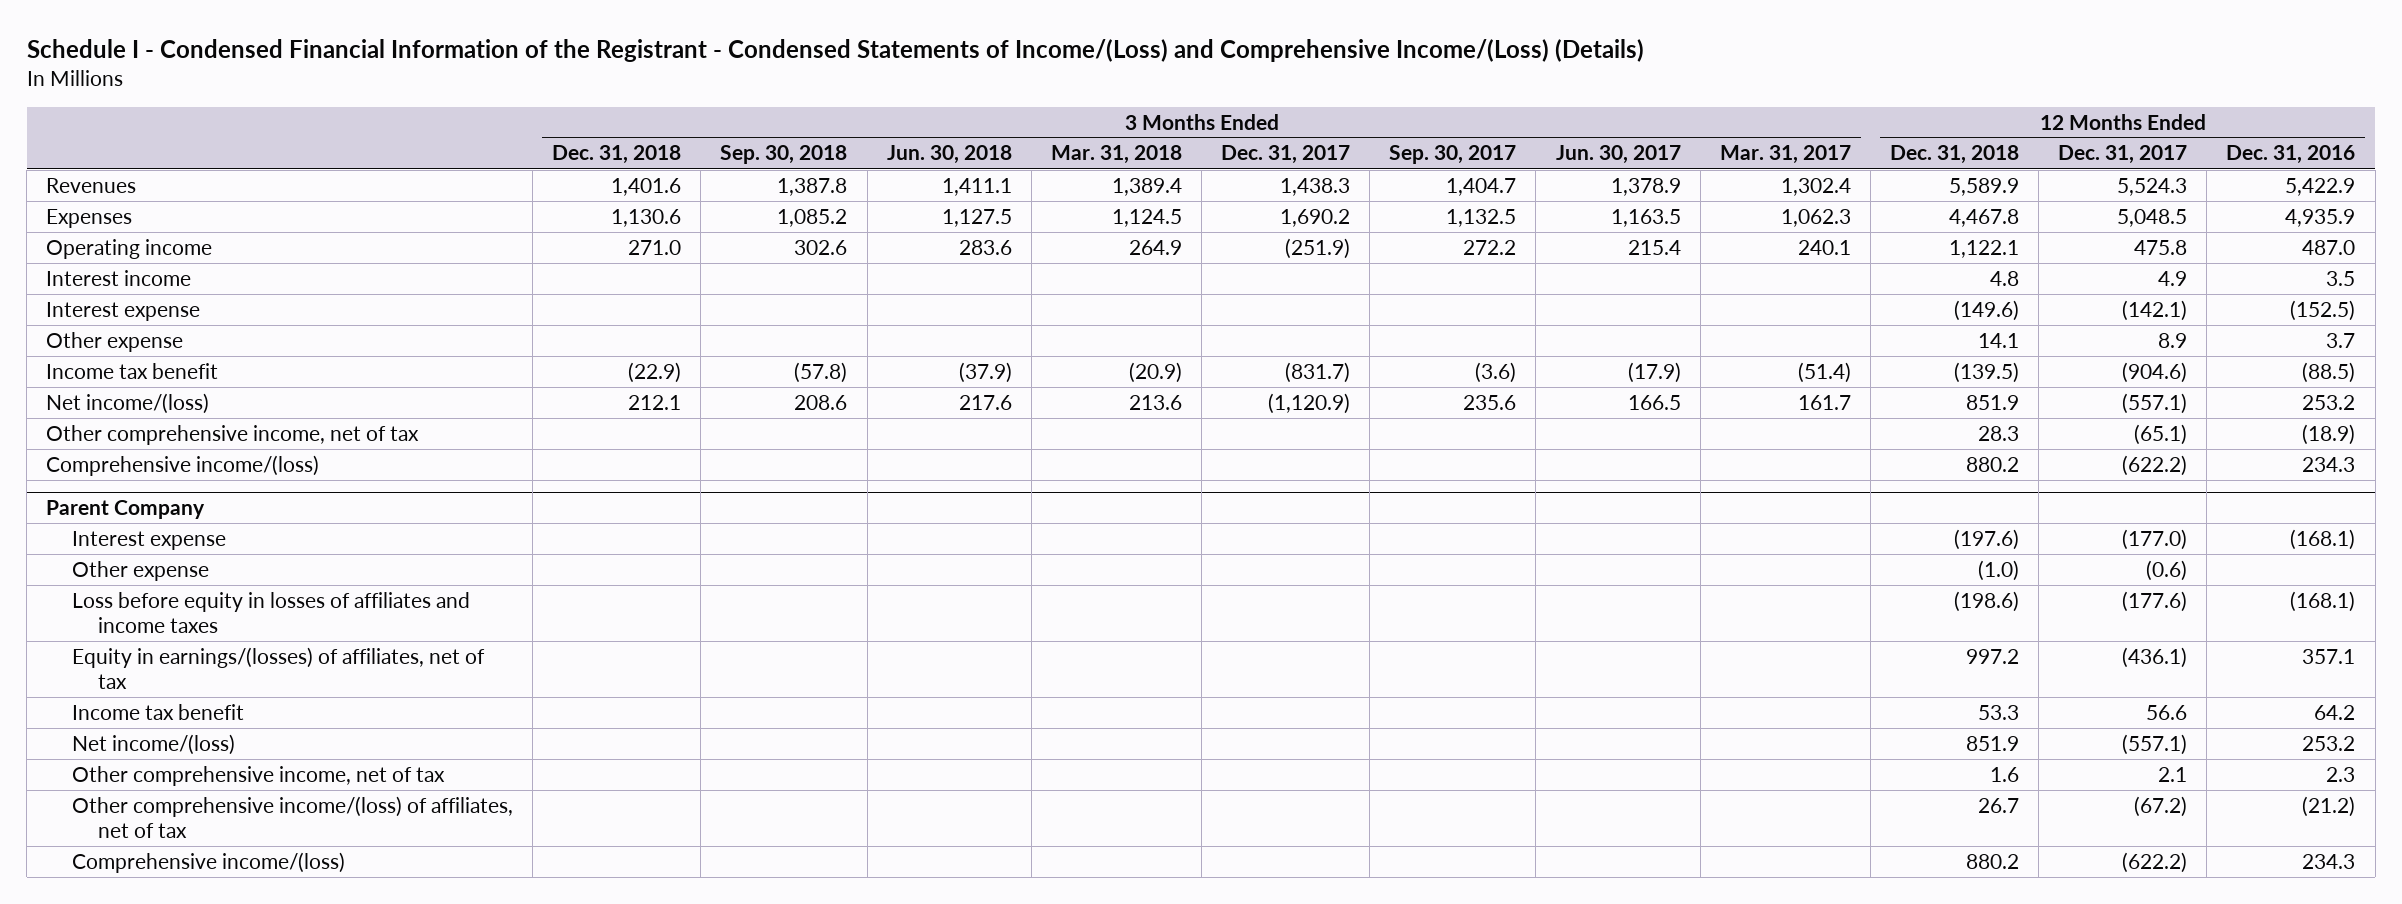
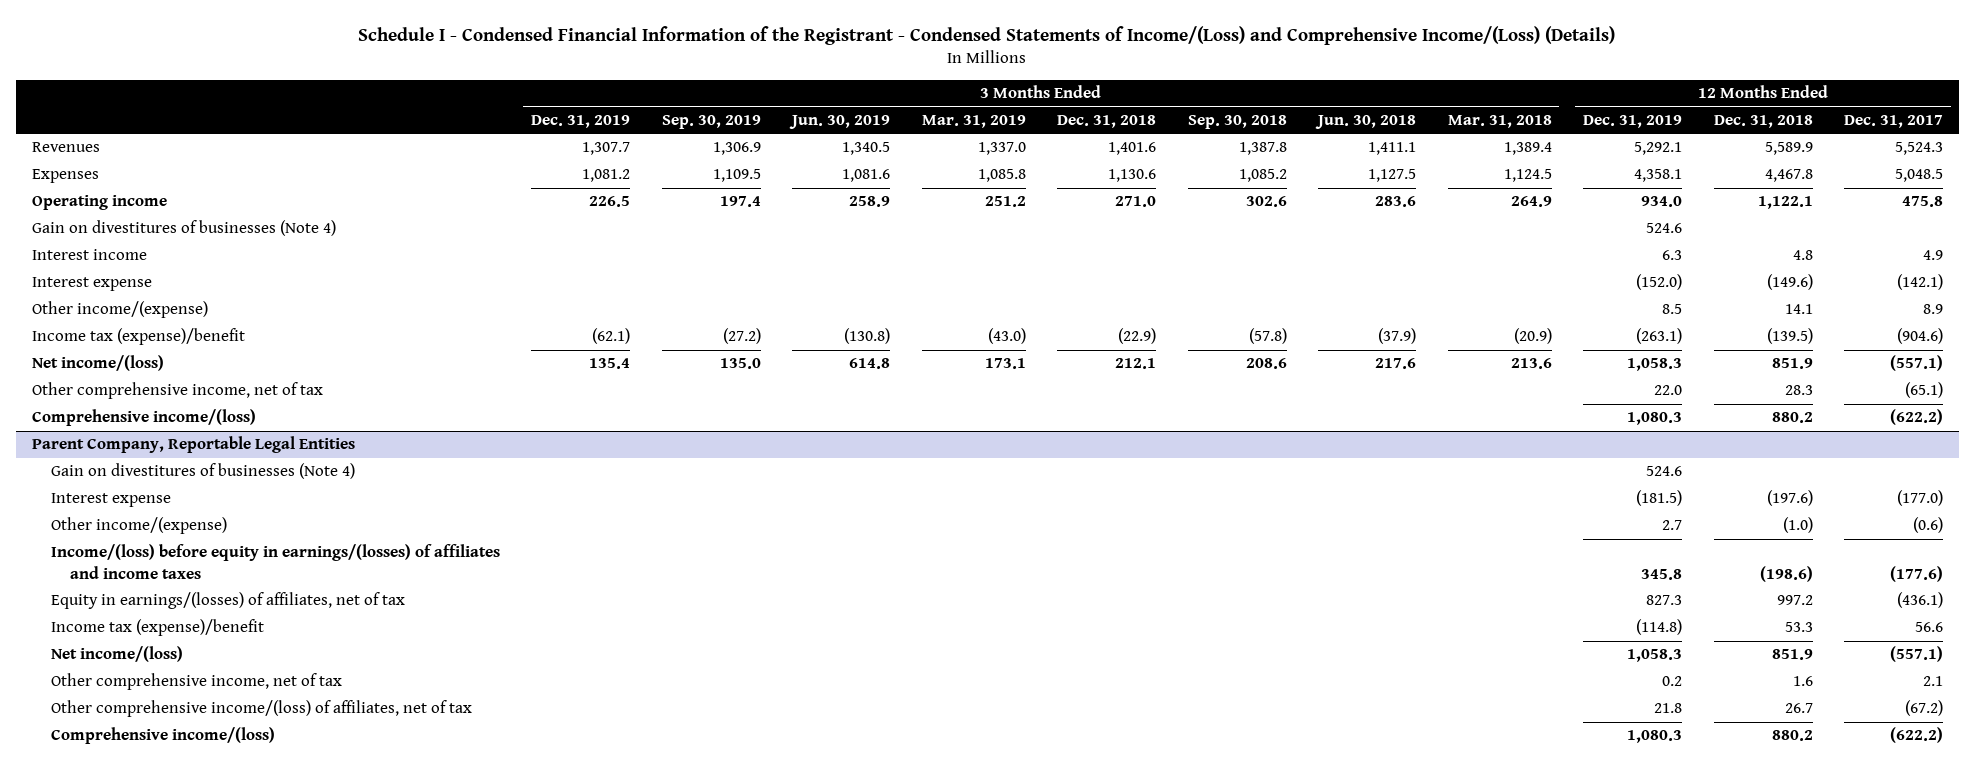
[1221,145,1351,165] Dec. 31, 2017 -> none
[1389,145,1517,165] Sep. 30, 2017 -> none
[1555,145,1681,165] Jun. 30, 2017 -> none
[1719,145,1851,165] Mar. 31, 2017 -> none
[2226,145,2356,165] Dec. 31, 2016 -> none
none -> [531,115,631,129] Dec. 31, 2019
none -> [661,115,761,130] Sep. 30, 2019
none -> [789,115,891,130] Jun. 30, 2019
none -> [921,115,1026,129] Mar. 31, 2019
none -> [1583,115,1683,129] Dec. 31, 2019
none -> [31,220,336,237] Gain on divestitures of businesses (Note 4)
[46,331,184,352] Other expense -> [31,301,208,319] Other income/(expense)
[46,362,219,379] Income tax benefit -> [31,328,245,346] Income tax (expense)/benefit
[46,500,206,520] Parent Company -> none
none -> [31,436,355,454] Parent Company, Reportable Legal Entities
none -> [50,463,355,480] Gain on divestitures of businesses (Note 4)
[72,560,210,581] Other expense -> [50,517,227,535] Other income/(expense)
[72,591,471,633] Loss before equity in losses of affiliates and income taxes -> [50,544,500,579] Income/(loss) before equity in earnings/(losses) of affiliates and income taxes
[72,703,245,720] Income tax benefit -> [50,619,264,637] Income tax (expense)/benefit

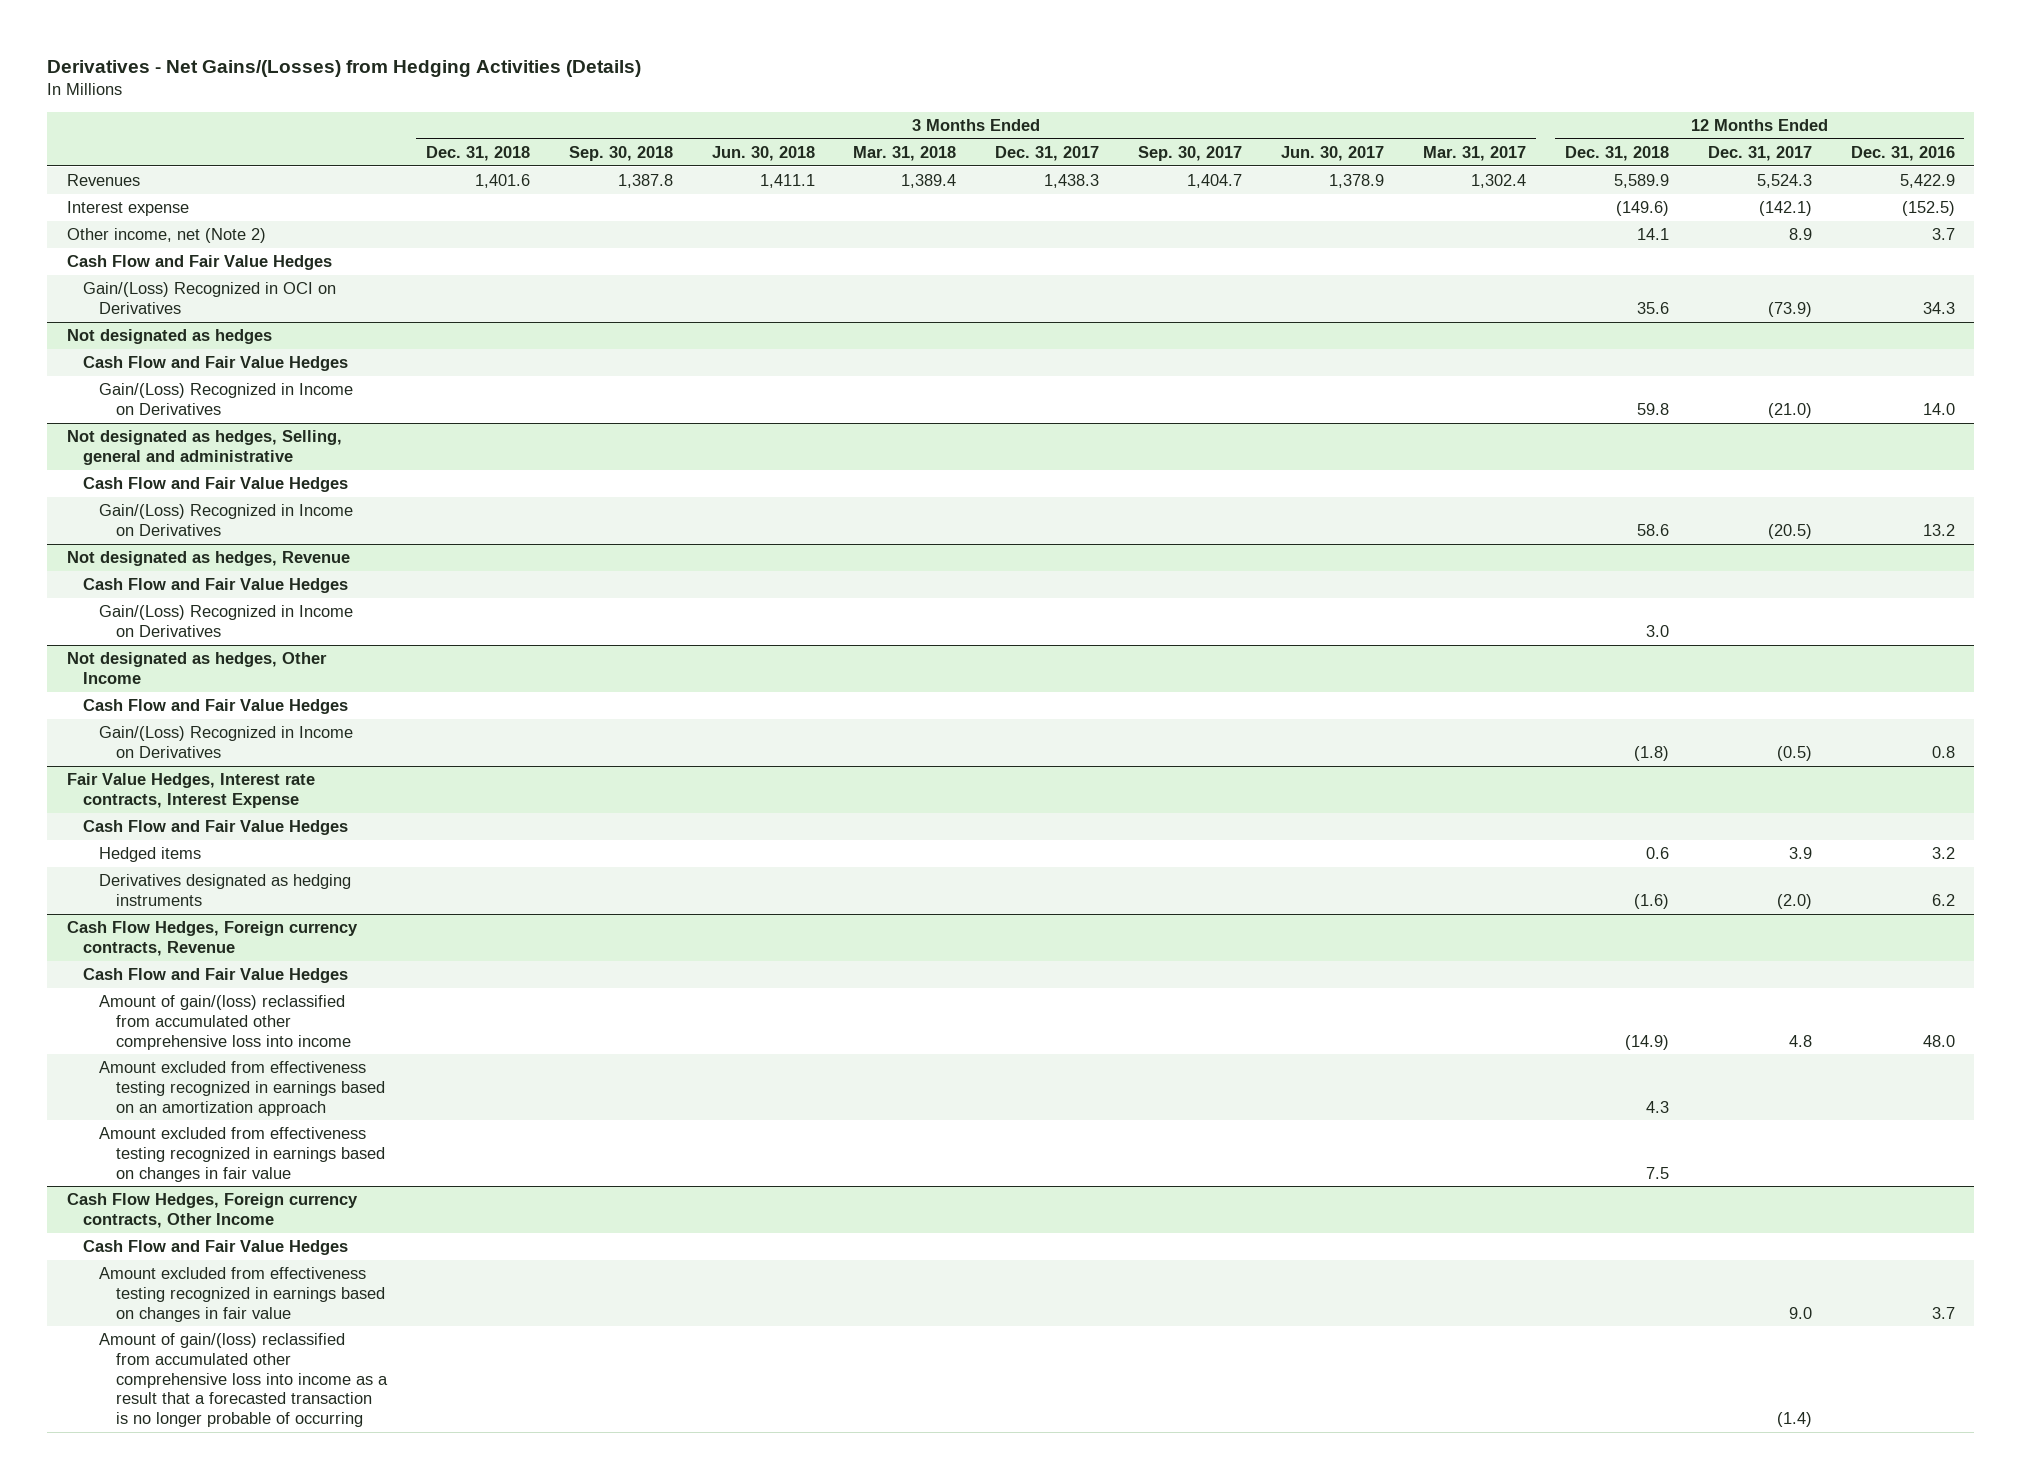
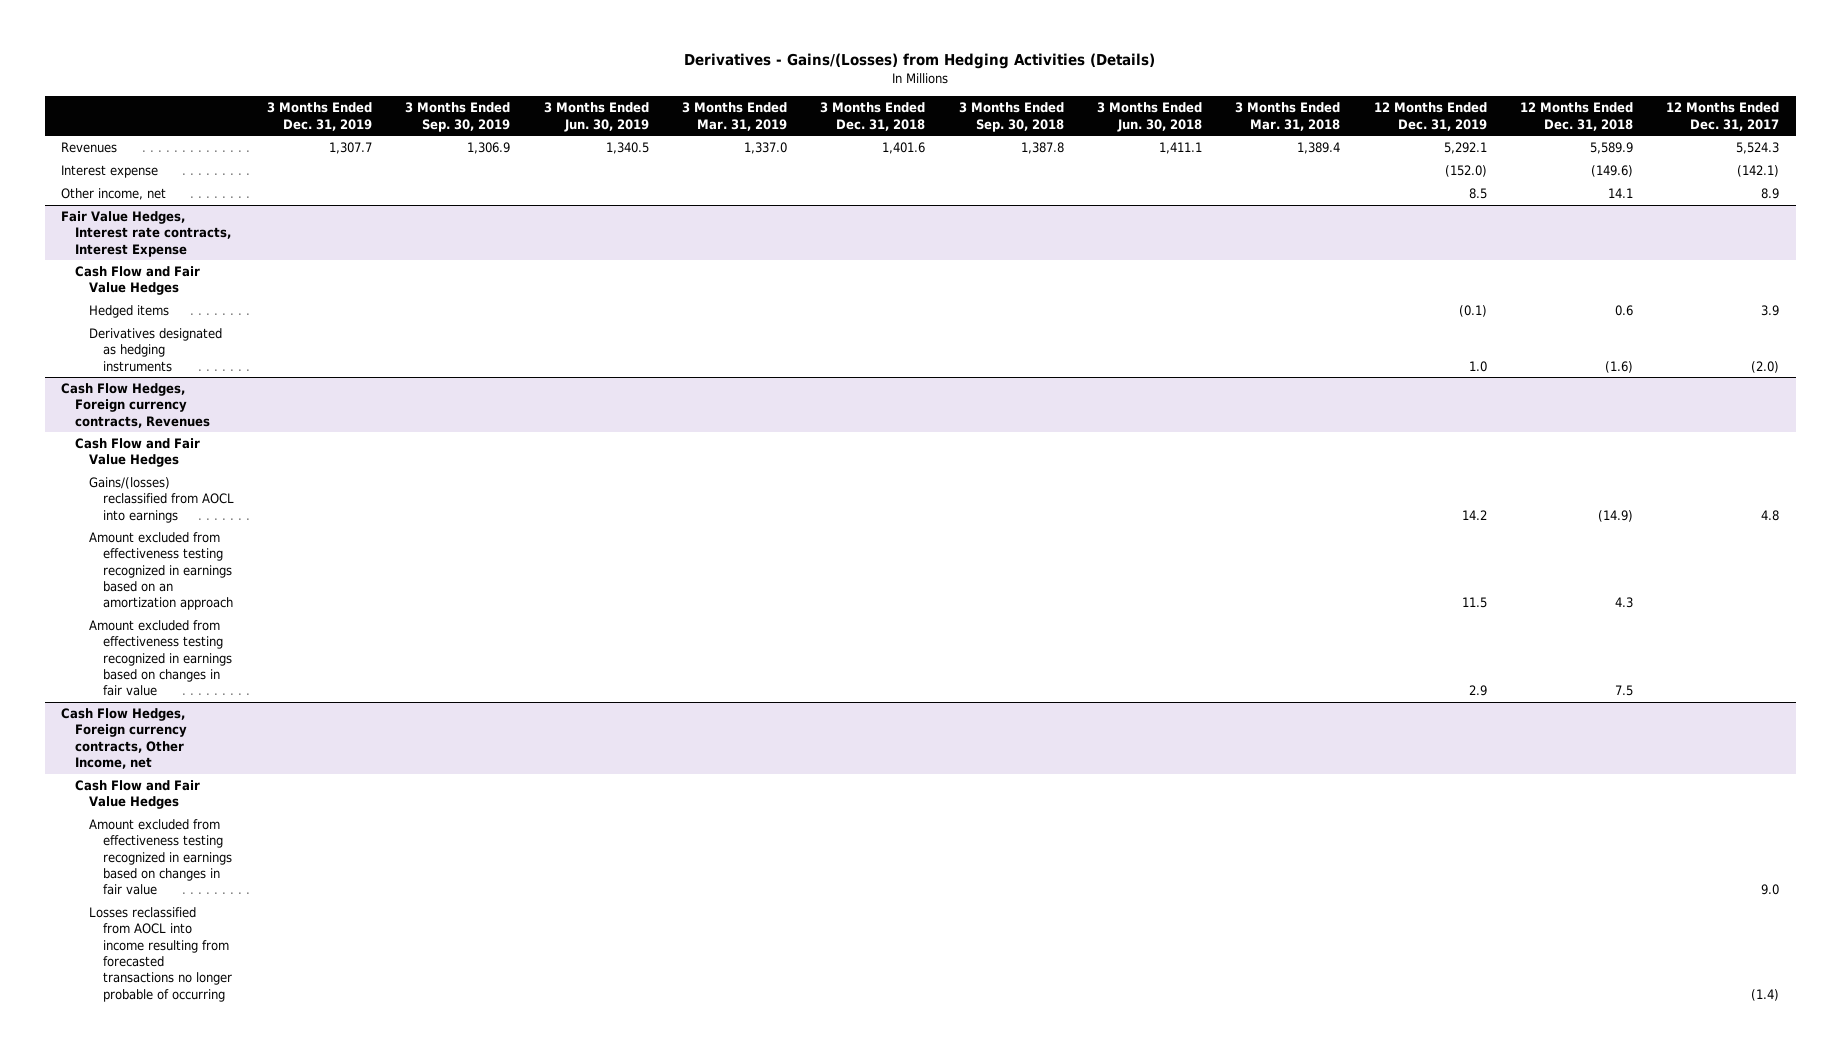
[47,59,642,77] Derivatives - Net Gains/(Losses) from Hedging Activities (Details) -> [684,53,1156,70] Derivatives - Gains/(Losses) from Hedging Activities (Details)
[995,145,1100,161] Dec. 31, 2017 -> none
[1138,145,1243,161] Sep. 30, 2017 -> none
[1281,145,1385,161] Jun. 30, 2017 -> none
[1422,145,1526,161] Mar. 31, 2017 -> none
[1850,145,1955,161] Dec. 31, 2016 -> none
none -> [267,102,373,131] 3 Months Ended Dec. 31, 2019
none -> [405,102,511,132] 3 Months Ended Sep. 30, 2019
none -> [543,102,649,132] 3 Months Ended Jun. 30, 2019
none -> [682,102,788,131] 3 Months Ended Mar. 31, 2019
none -> [1373,102,1487,131] 12 Months Ended Dec. 31, 2019
[66,255,332,271] Cash Flow and Fair Value Hedges -> none
[83,282,337,314] Gain/(Loss) Recognized in OCI on Derivatives -> none
[66,329,272,345] Not designated as hedges -> none
[83,356,349,372] Cash Flow and Fair Value Hedges -> none
[99,383,354,415] Gain/(Loss) Recognized in Income on Derivatives -> none
[66,430,342,465] Not designated as hedges, Selling, general and administrative -> none
[83,477,349,493] Cash Flow and Fair Value Hedges -> none
[99,504,354,536] Gain/(Loss) Recognized in Income on Derivatives -> none
[66,551,350,567] Not designated as hedges, Revenue -> none
[83,578,349,594] Cash Flow and Fair Value Hedges -> none
[99,605,354,637] Gain/(Loss) Recognized in Income on Derivatives -> none
[66,652,327,684] Not designated as hedges, Other Income -> none
[83,699,349,715] Cash Flow and Fair Value Hedges -> none
[99,726,354,758] Gain/(Loss) Recognized in Income on Derivatives -> none
[66,228,266,244] Other income, net (Note 2) -> [61,188,167,201] Other income, net
[66,921,358,956] Cash Flow Hedges, Foreign currency contracts, Revenue -> [61,383,211,428] Cash Flow Hedges, Foreign currency contracts, Revenues
[99,995,351,1050] Amount of gain/(loss) reclassified from accumulated other comprehensive loss into income -> [89,477,234,523] Gains/(losses) reclassified from AOCL into earnings
[66,1193,358,1228] Cash Flow Hedges, Foreign currency contracts, Other Income -> [61,708,188,770] Cash Flow Hedges, Foreign currency contracts, Other Income, net
[99,1333,388,1428] Amount of gain/(loss) reclassified from accumulated other comprehensive loss into income as a result that a forecasted transaction is no longer probable of occurring -> [89,907,232,1002] Losses reclassified from AOCL into income resulting from forecasted transactions no longer probable of occurring

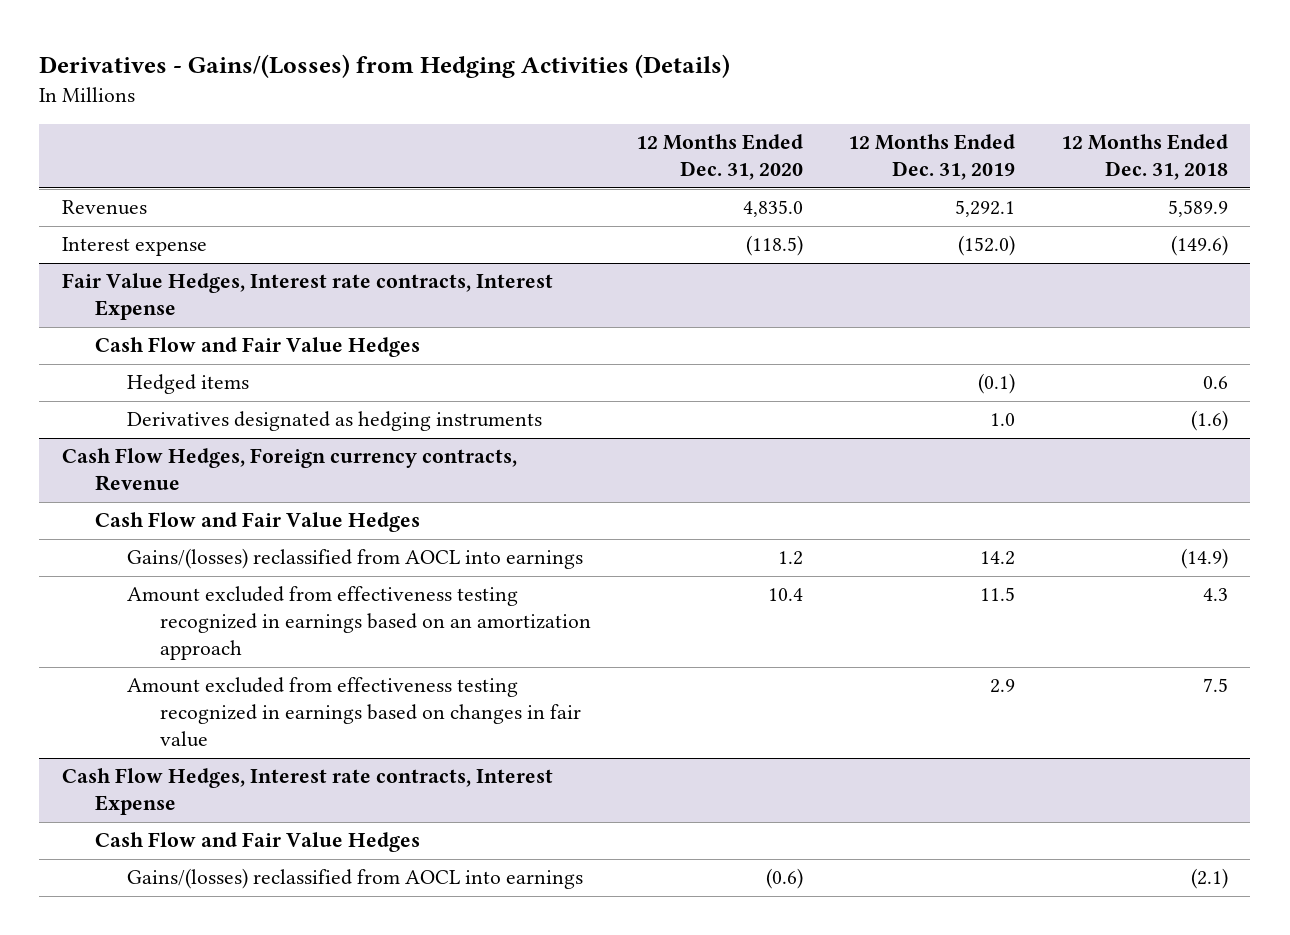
[267,102,373,131] 3 Months Ended Dec. 31, 2019 -> none
[405,102,511,132] 3 Months Ended Sep. 30, 2019 -> none
[543,102,649,132] 3 Months Ended Jun. 30, 2019 -> none
[682,102,788,131] 3 Months Ended Mar. 31, 2019 -> none
[820,102,926,131] 3 Months Ended Dec. 31, 2018 -> none
[958,102,1064,132] 3 Months Ended Sep. 30, 2018 -> none
[1097,102,1203,132] 3 Months Ended Jun. 30, 2018 -> none
[1235,102,1341,131] 3 Months Ended Mar. 31, 2018 -> none
[1666,102,1780,131] 12 Months Ended Dec. 31, 2017 -> none
none -> [636,134,804,181] 12 Months Ended Dec. 31, 2020
[61,188,167,201] Other income, net -> none
[61,383,211,428] Cash Flow Hedges, Foreign currency contracts, Revenues -> [61,448,517,492] Cash Flow Hedges, Foreign currency contracts, Revenue
[61,708,188,770] Cash Flow Hedges, Foreign currency contracts, Other Income, net -> none
none -> [61,768,553,816] Cash Flow Hedges, Interest rate contracts, Interest Expense
[89,819,232,896] Amount excluded from effectiveness testing recognized in earnings based on changes in fair value -> none
[89,907,232,1002] Losses reclassified from AOCL into income resulting from forecasted transactions no longer probable of occurring -> none
none -> [127,868,584,890] Gains/(losses) reclassified from AOCL into earnings

